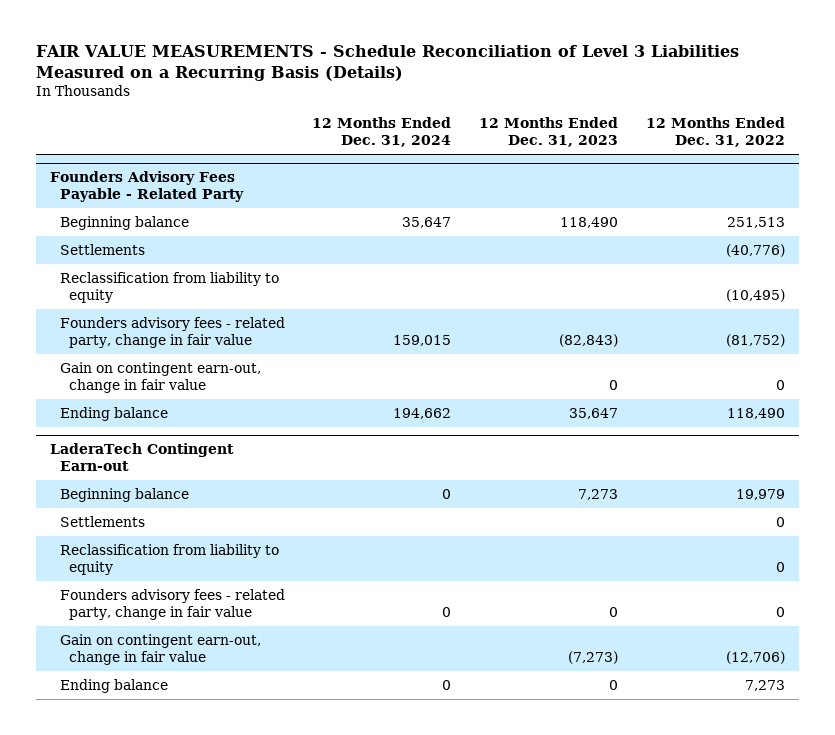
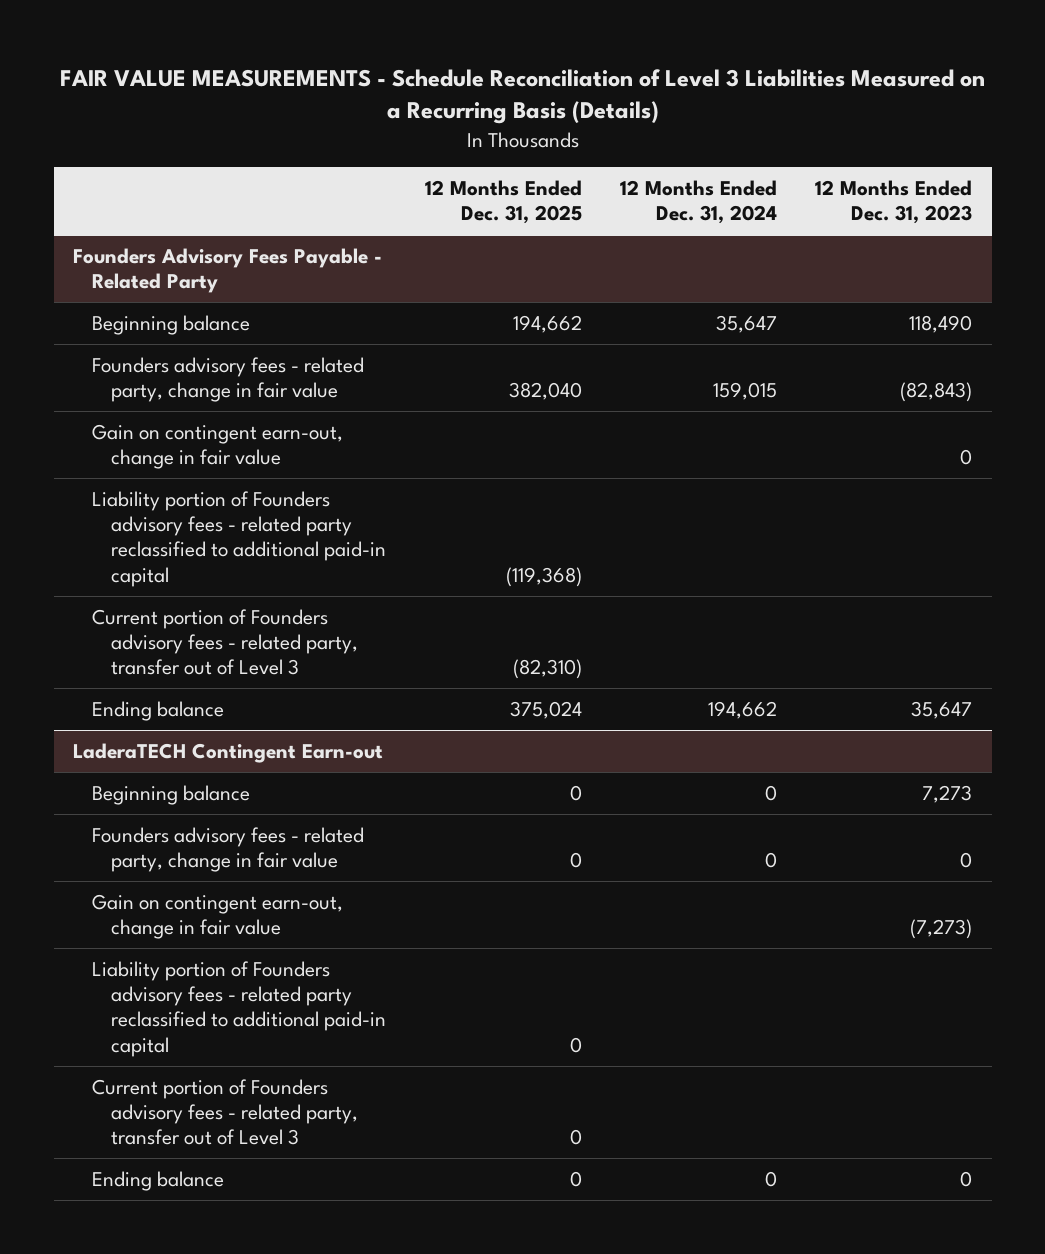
[646,117,786,148] 12 Months Ended Dec. 31, 2022 -> none
none -> [424,180,582,225] 12 Months Ended Dec. 31, 2025
[59,243,145,255] Settlements -> none
[59,271,279,303] Reclassification from liability to equity -> none
none -> [92,490,387,587] Liability portion of Founders advisory fees - related party reclassified to additional paid-in capital
none -> [92,608,359,676] Current portion of Founders advisory fees - related party, transfer out of Level 3
[50,443,235,472] LaderaTech Contingent Earn-out -> [72,742,383,763] LaderaTECH Contingent Earn-out
[59,515,145,527] Settlements -> none
[59,543,279,575] Reclassification from liability to equity -> none
none -> [92,960,387,1057] Liability portion of Founders advisory fees - related party reclassified to additional paid-in capital
none -> [92,1078,359,1146] Current portion of Founders advisory fees - related party, transfer out of Level 3

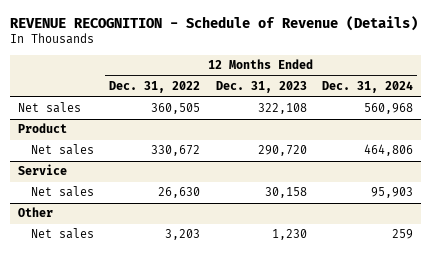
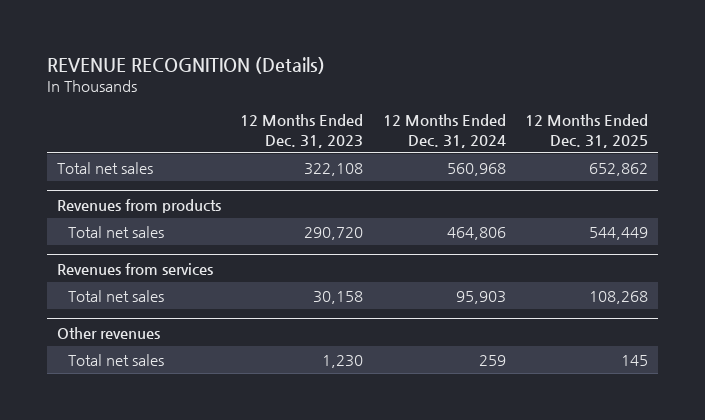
[9,15,418,31] REVENUE RECOGNITION - Schedule of Revenue (Details) -> [47,56,326,74] REVENUE RECOGNITION (Details)
[109,81,201,94] Dec. 31, 2022 -> none
none -> [524,114,648,148] 12 Months Ended Dec. 31, 2025
[17,102,81,114] Net sales -> [57,161,154,174] Total net sales
[17,123,67,134] Product -> [57,198,222,213] Revenues from products
[30,144,94,156] Net sales -> [67,225,164,238] Total net sales
[17,164,67,176] Service -> [57,262,214,275] Revenues from services
[30,186,94,198] Net sales -> [67,289,164,302] Total net sales
[17,207,53,218] Other -> [57,326,161,339] Other revenues
[30,228,94,240] Net sales -> [67,353,164,366] Total net sales

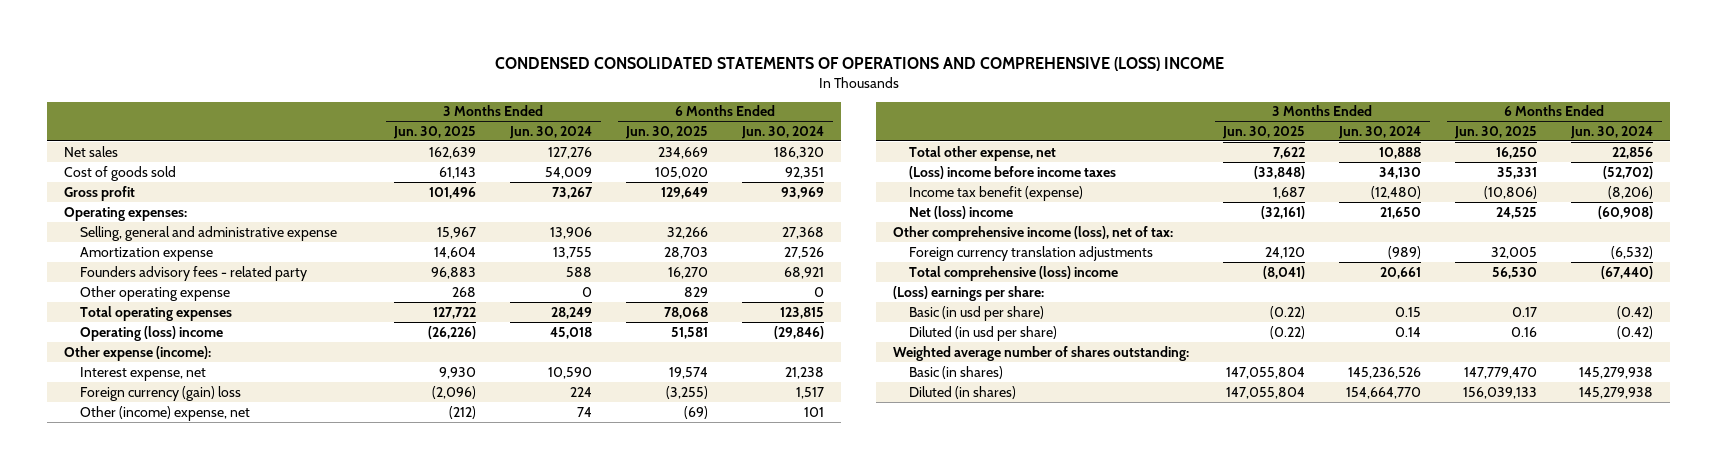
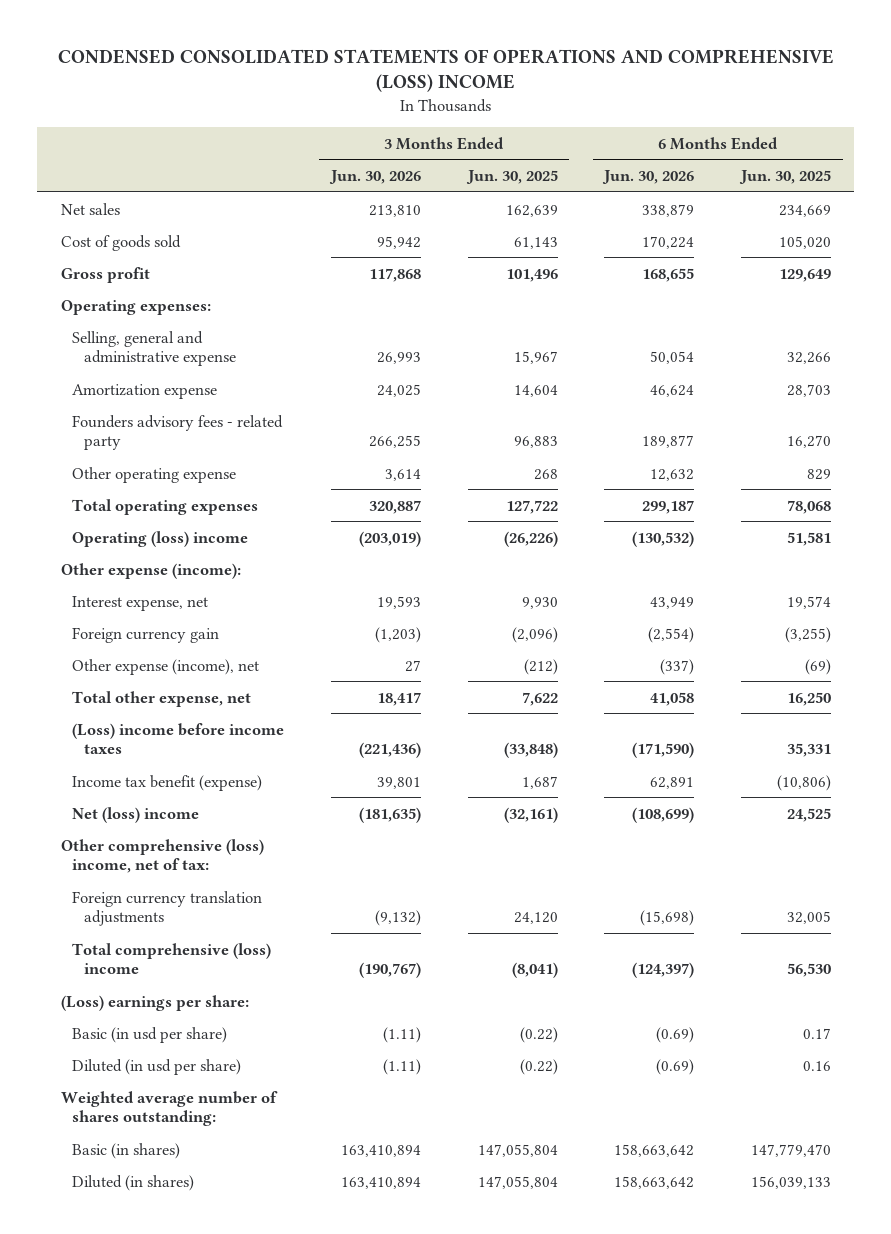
[509,125,593,139] Jun. 30, 2024 -> none
[741,125,825,139] Jun. 30, 2024 -> none
none -> [328,170,421,185] Jun. 30, 2026
none -> [602,170,695,185] Jun. 30, 2026
[80,385,242,401] Foreign currency (gain) loss -> [72,626,220,643] Foreign currency gain
[80,405,251,421] Other (income) expense, net -> [72,658,260,675] Other expense (income), net
[893,225,1174,241] Other comprehensive income (loss), net of tax: -> [60,838,264,874] Other comprehensive (loss) income, net of tax:

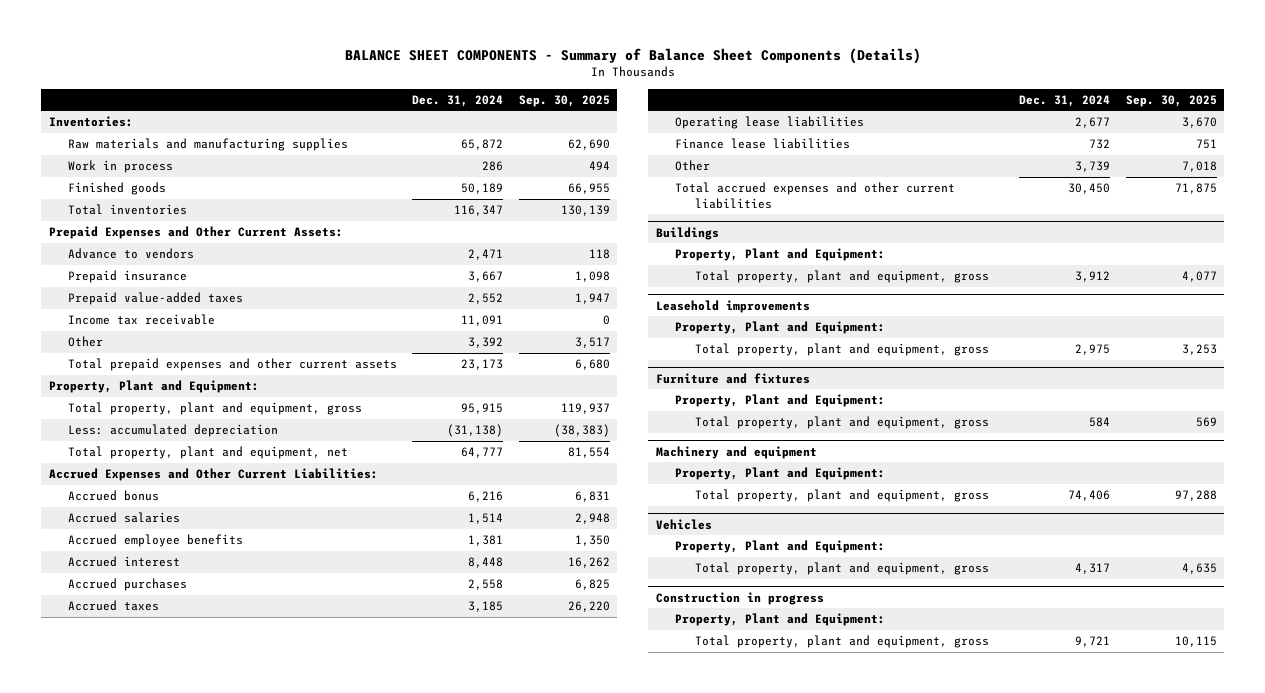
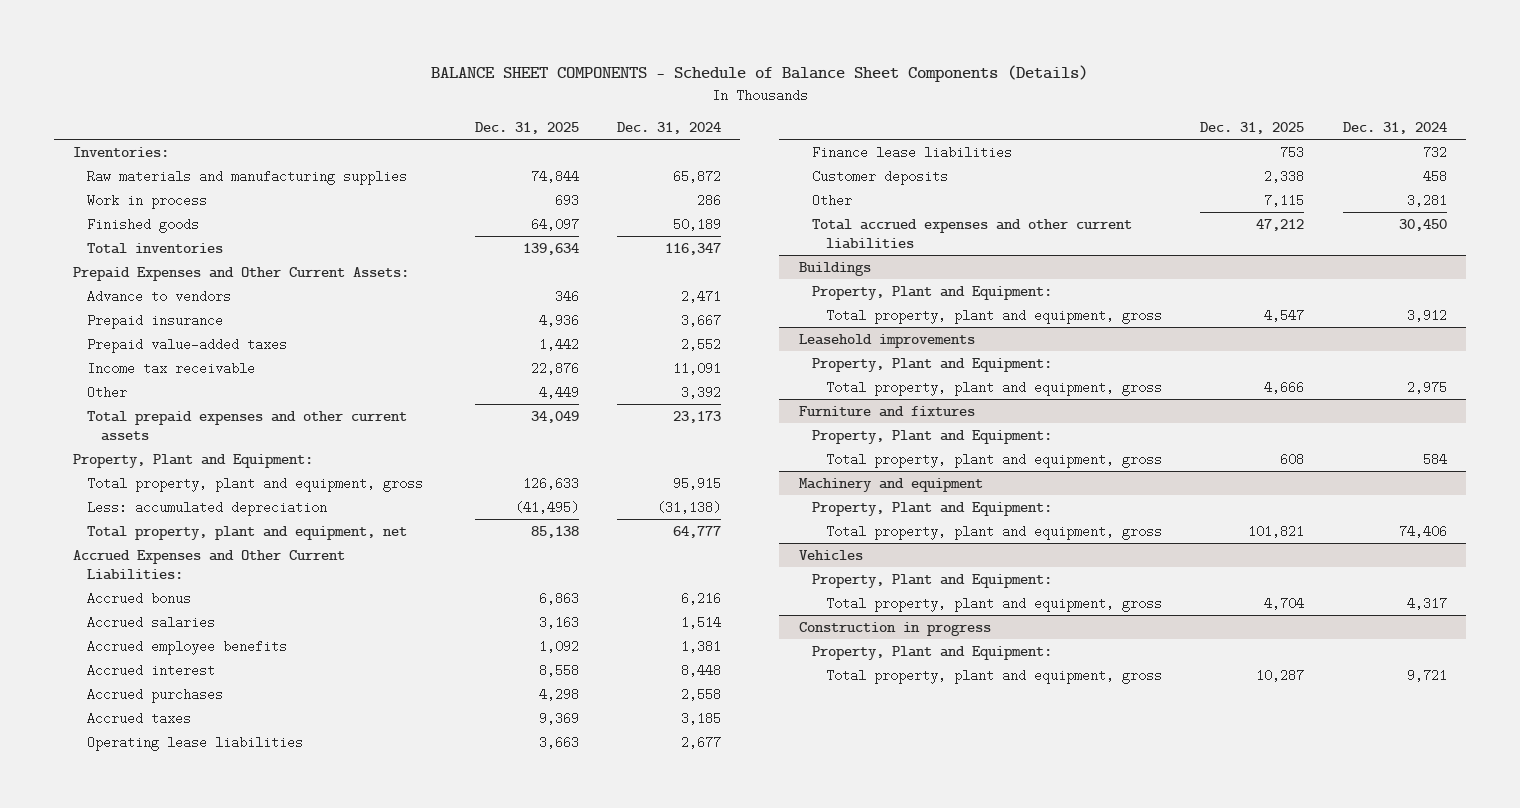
[344,47,921,64] BALANCE SHEET COMPONENTS - Summary of Balance Sheet Components (Details) -> [430,65,1088,83] BALANCE SHEET COMPONENTS - Schedule of Balance Sheet Components (Details)
[518,94,610,107] Sep. 30, 2025 -> none
none -> [474,122,579,135] Dec. 31, 2025
none -> [812,169,949,185] Customer deposits
[1075,161,1111,173] 3,739 -> [1406,193,1447,207] 3,281

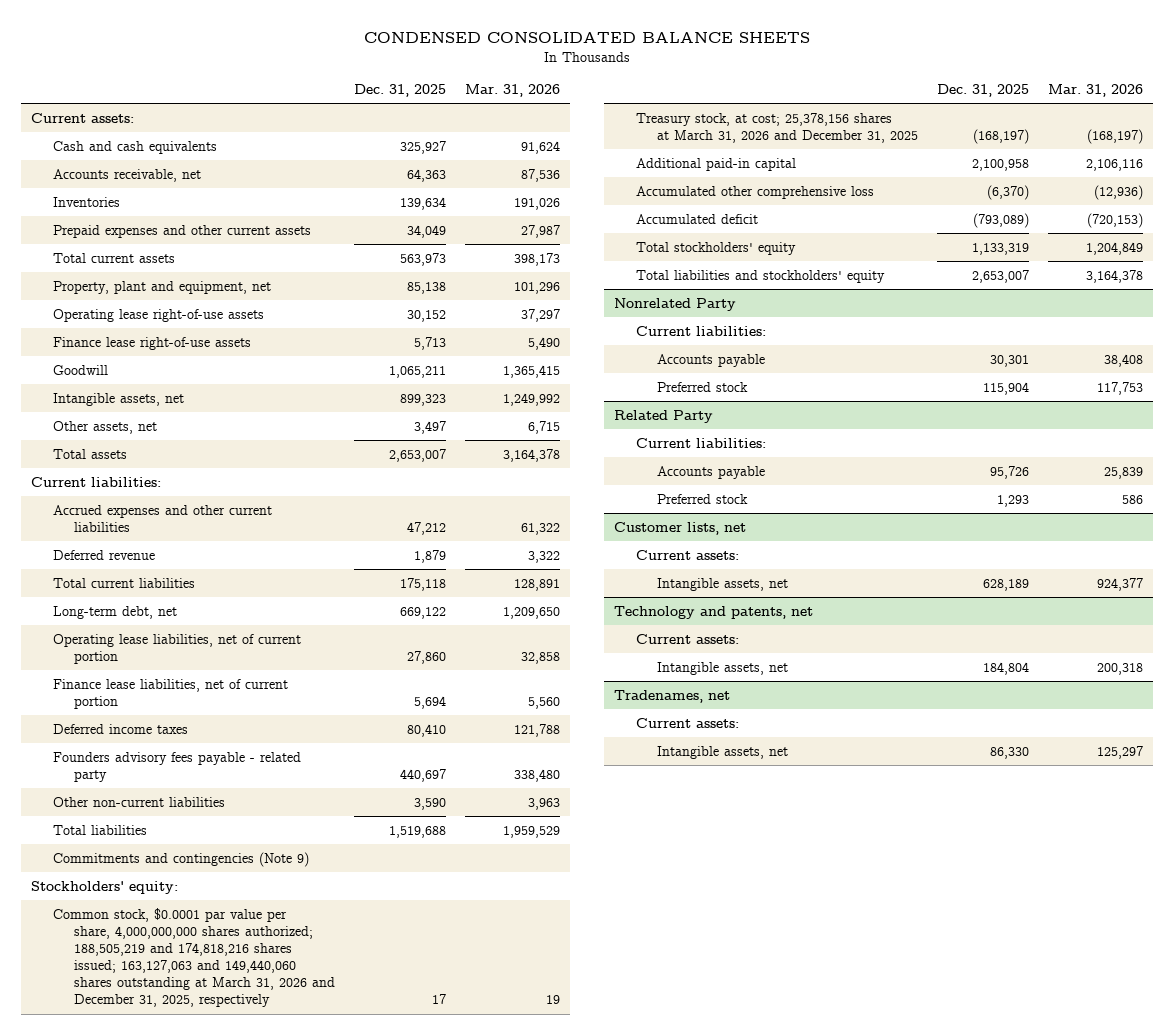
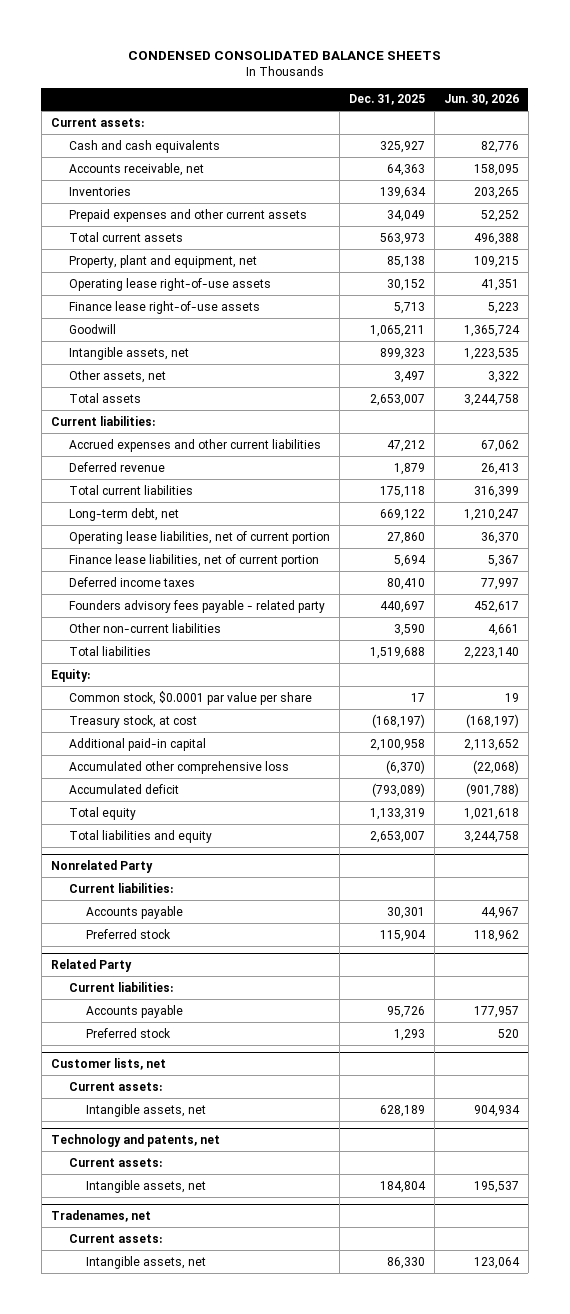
[465,84,561,98] Mar. 31, 2026 -> none
none -> [443,94,519,106] Jun. 30, 2026
[52,851,309,867] Commitments and contingencies (Note 9) -> none
[31,880,179,894] Stockholders' equity: -> [51,668,91,682] Equity:
[52,907,336,1008] Common stock, $0.0001 par value per share, 4,000,000,000 shares authorized; 188,505,219 and 174,818,216 shares issued; 163,127,063 and 149,440,060 shares outstanding at March 31, 2026 and December 31, 2025, respectively -> [68,690,312,705] Common stock, $0.0001 par value per share
[635,112,919,143] Treasury stock, at cost; 25,378,156 shares at March 31, 2026 and December 31, 2025 -> [68,714,197,728] Treasury stock, at cost
[635,241,796,255] Total stockholders' equity -> [68,806,136,820] Total equity
[635,269,885,283] Total liabilities and stockholders' equity -> [68,829,212,843] Total liabilities and equity

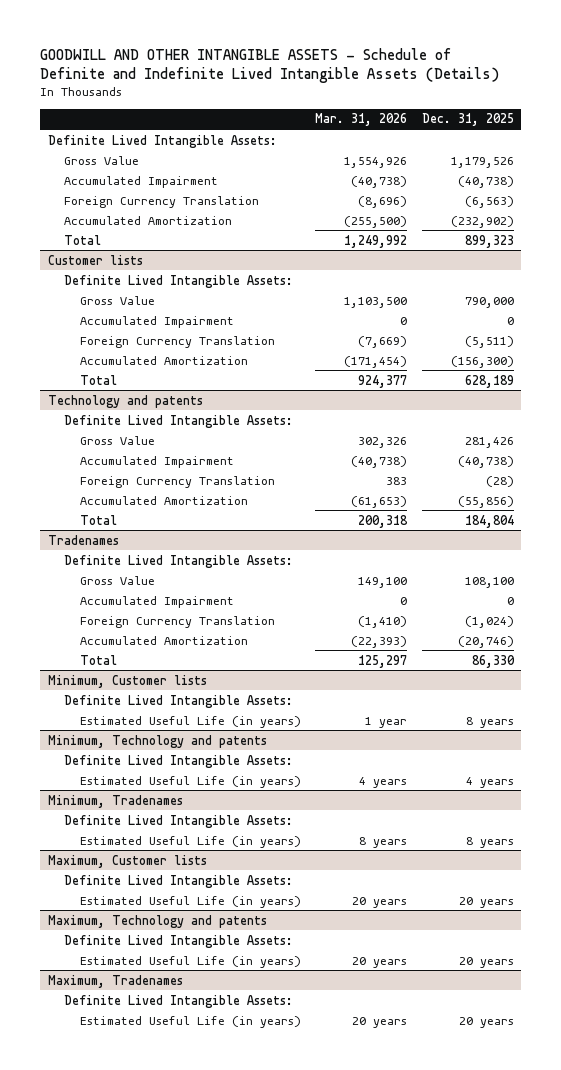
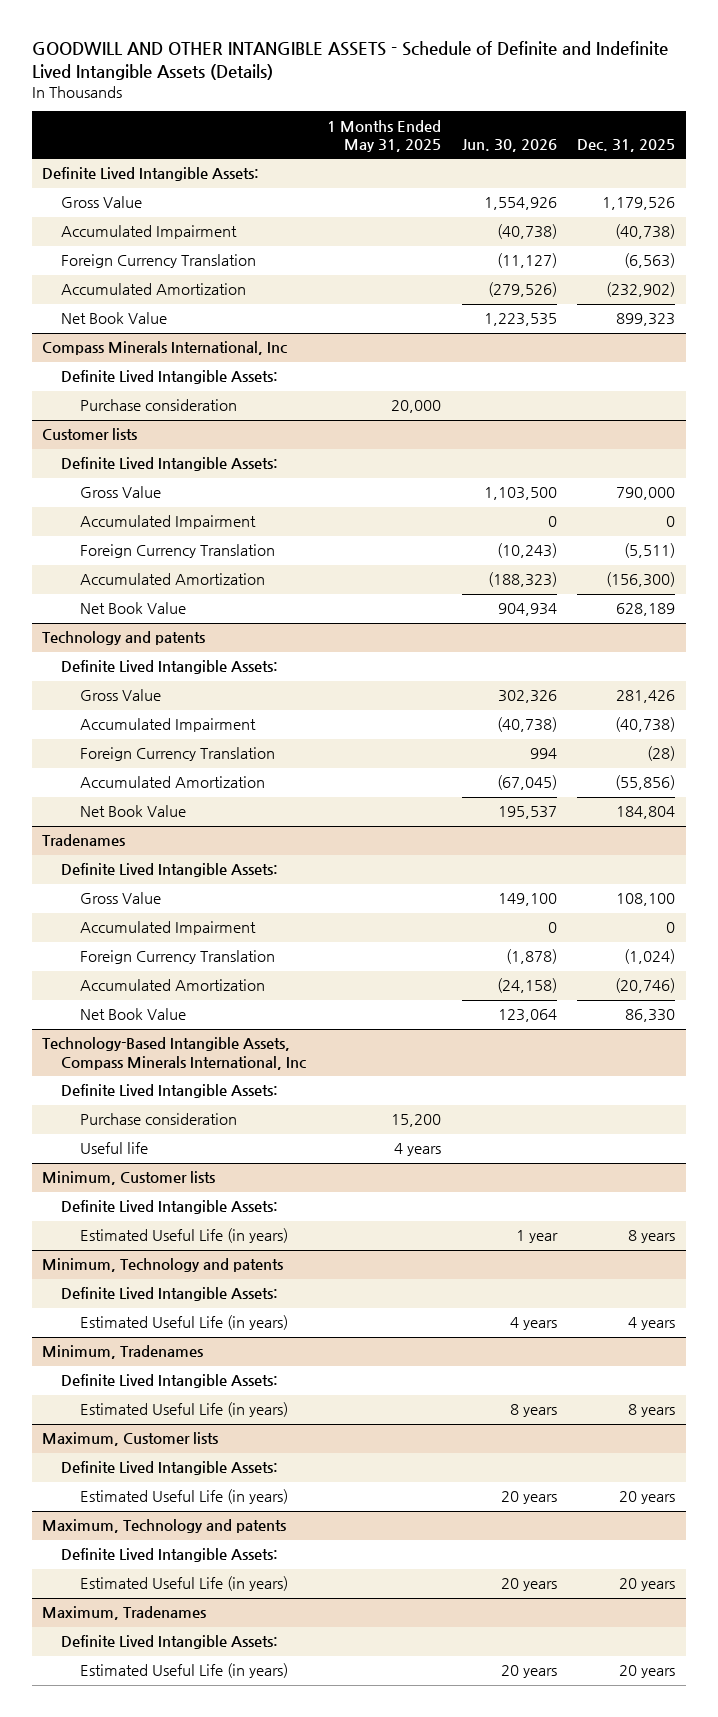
[315,113,408,127] Mar. 31, 2026 -> none
none -> [326,119,441,153] 1 Months Ended May 31, 2025
none -> [461,139,557,153] Jun. 30, 2026
[63,234,101,245] Total -> [61,312,168,325] Net Book Value
none -> [42,341,288,356] Compass Minerals International, Inc
none -> [61,370,279,385] Definite Lived Intangible Assets:
none -> [80,399,238,412] Purchase consideration
[80,374,118,385] Total -> [80,602,187,615] Net Book Value
[80,514,118,525] Total -> [80,805,187,818] Net Book Value
[80,654,118,665] Total -> [80,1008,187,1021] Net Book Value
none -> [42,1037,307,1071] Technology-Based Intangible Assets, Compass Minerals International, Inc
none -> [61,1084,279,1099] Definite Lived Intangible Assets:
none -> [80,1113,238,1126] Purchase consideration
none -> [80,1142,149,1155] Useful life

